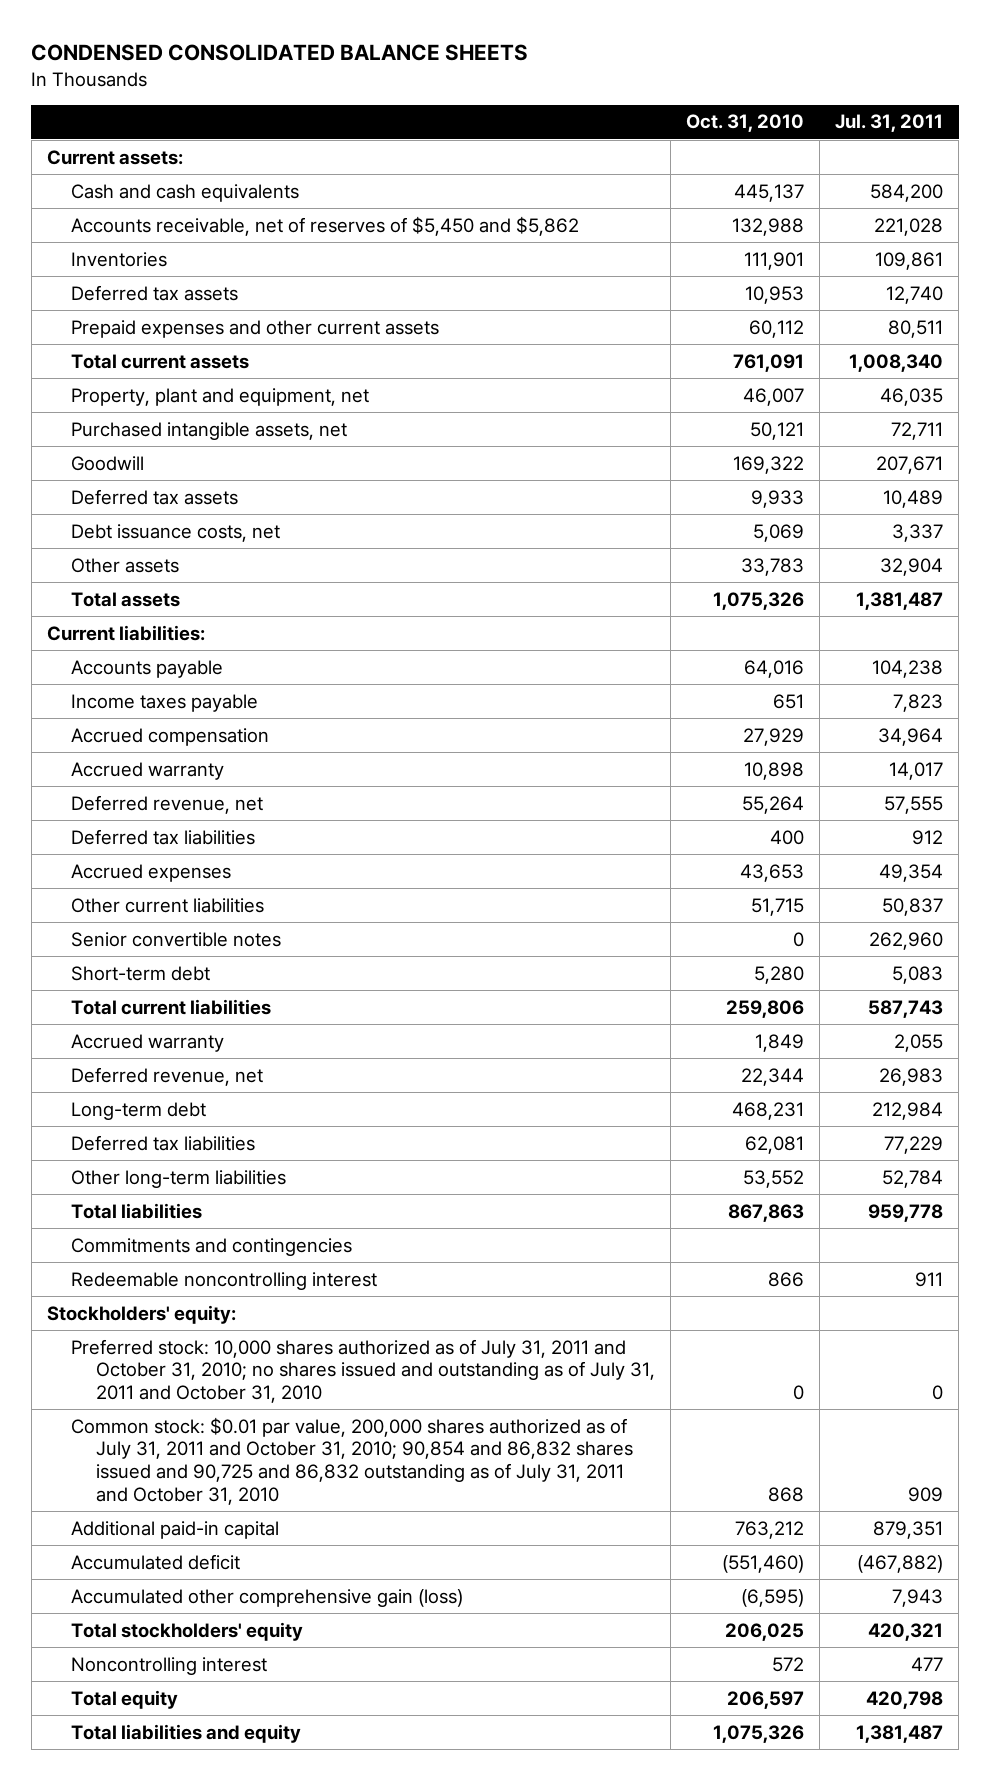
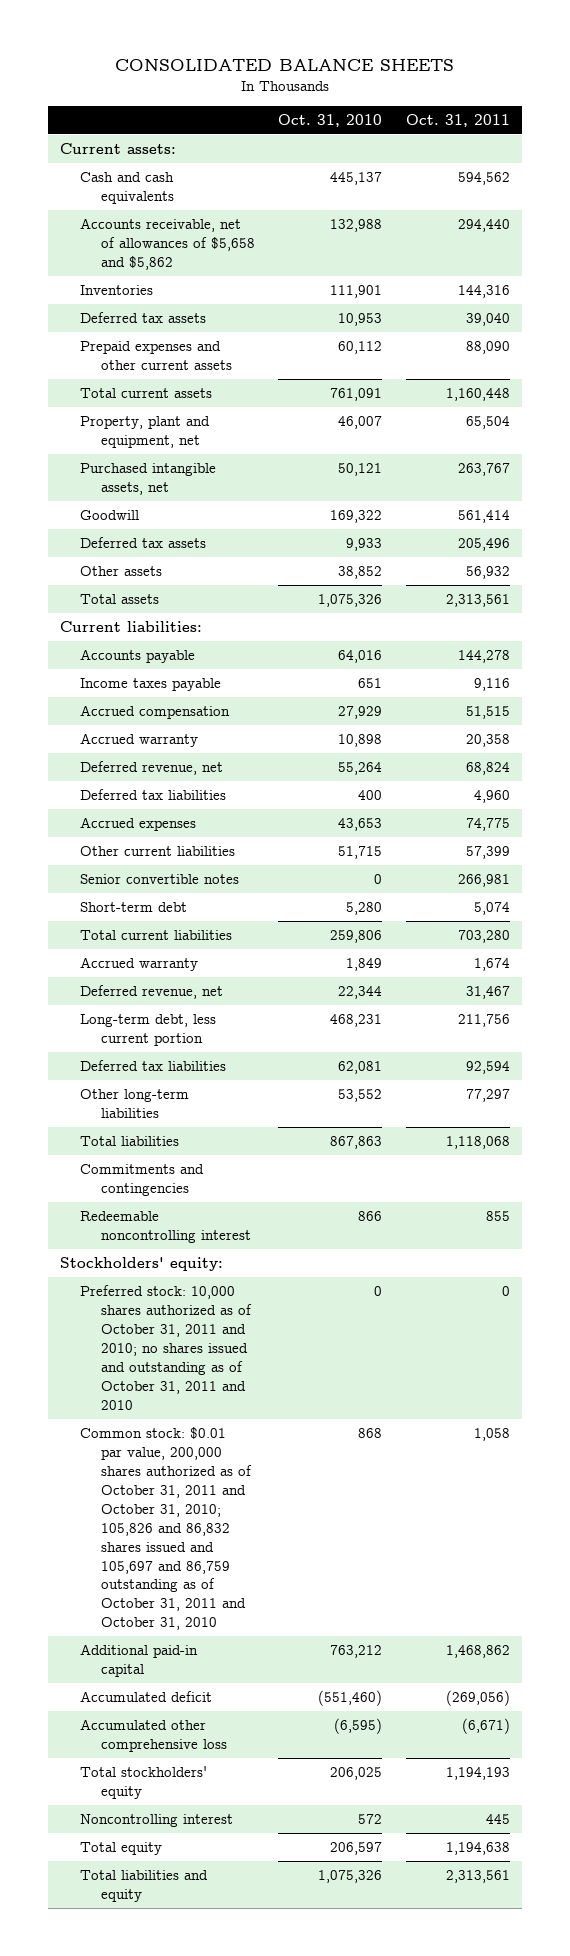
[31,44,529,62] CONDENSED CONSOLIDATED BALANCE SHEETS -> [114,58,454,71] CONSOLIDATED BALANCE SHEETS
[835,114,944,133] Jul. 31, 2011 -> none
none -> [405,113,510,127] Oct. 31, 2011
[71,215,580,236] Accounts receivable, net of reserves of $5,450 and $5,862 -> [80,218,255,271] Accounts receivable, net of allowances of $5,658 and $5,862
[71,523,281,542] Debt issuance costs, net -> none
[741,557,805,576] 33,783 -> [338,566,383,580] 38,852
[71,1101,207,1120] Long-term debt -> [80,1014,217,1047] Long-term debt, less current portion
[71,1338,655,1404] Preferred stock: 10,000 shares authorized as of July 31, 2011 and October 31, 2010; no shares issued and outstanding as of July 31, 2011 and October 31, 2010 -> [80,1285,252,1410] Preferred stock: 10,000 shares authorized as of October 31, 2011 and 2010; no shares issued and outstanding as of October 31, 2011 and 2010
[71,1416,633,1506] Common stock: $0.01 par value, 200,000 shares authorized as of July 31, 2011 and October 31, 2010; 90,854 and 86,832 shares issued and 90,725 and 86,832 outstanding as of July 31, 2011 and October 31, 2010 -> [80,1427,252,1631] Common stock: $0.01 par value, 200,000 shares authorized as of October 31, 2011 and October 31, 2010; 105,826 and 86,832 shares issued and 105,697 and 86,759 outstanding as of October 31, 2011 and October 31, 2010
[71,1588,464,1607] Accumulated other comprehensive gain (loss) -> [80,1719,227,1753] Accumulated other comprehensive loss

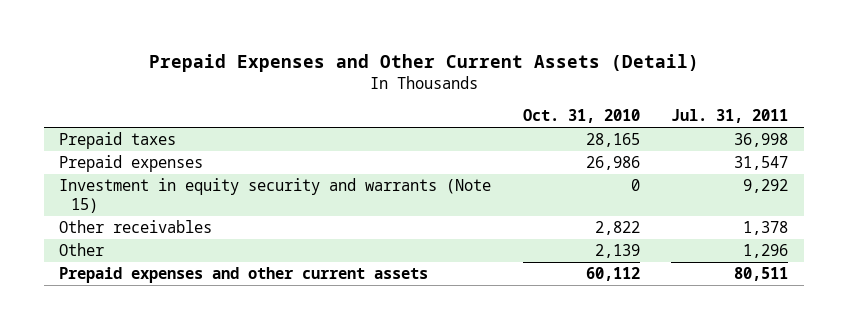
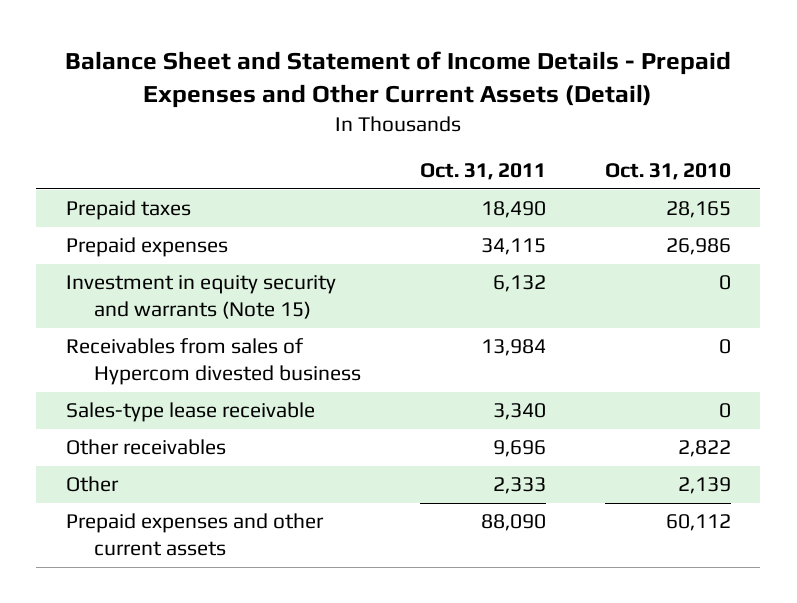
[148,53,699,72] Prepaid Expenses and Other Current Assets (Detail) -> [65,51,732,109] Balance Sheet and Statement of Income Details - Prepaid Expenses and Other Current Assets (Detail)
[670,109,788,124] Jul. 31, 2011 -> none
none -> [420,163,547,181] Oct. 31, 2011
none -> [65,338,362,385] Receivables from sales of Hypercom divested business
none -> [65,402,315,423] Sales-type lease receivable

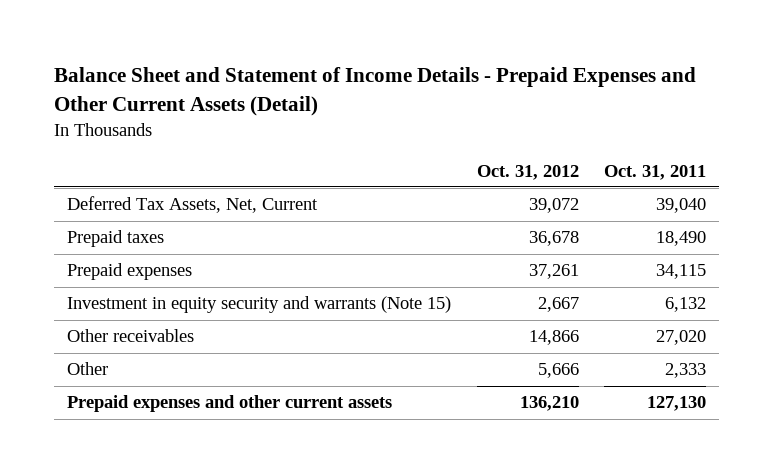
[604,163,731,181] Oct. 31, 2010 -> none
none -> [476,164,579,180] Oct. 31, 2012
none -> [66,196,318,214] Deferred Tax Assets, Net, Current
[65,338,362,385] Receivables from sales of Hypercom divested business -> none
[65,402,315,423] Sales-type lease receivable -> none
[493,440,547,458] 9,696 -> [656,330,707,346] 27,020
[481,514,547,532] 88,090 -> [647,396,707,412] 127,130

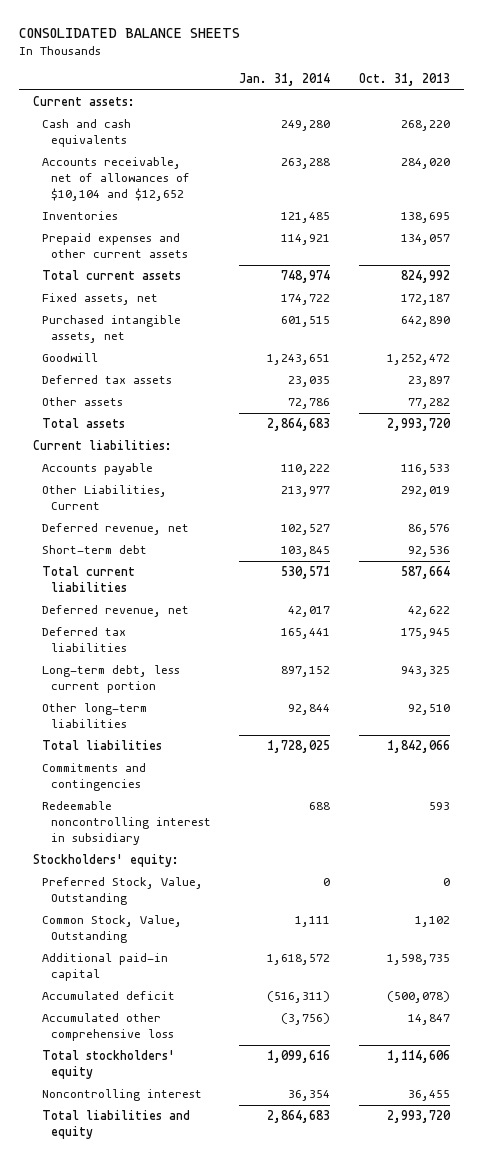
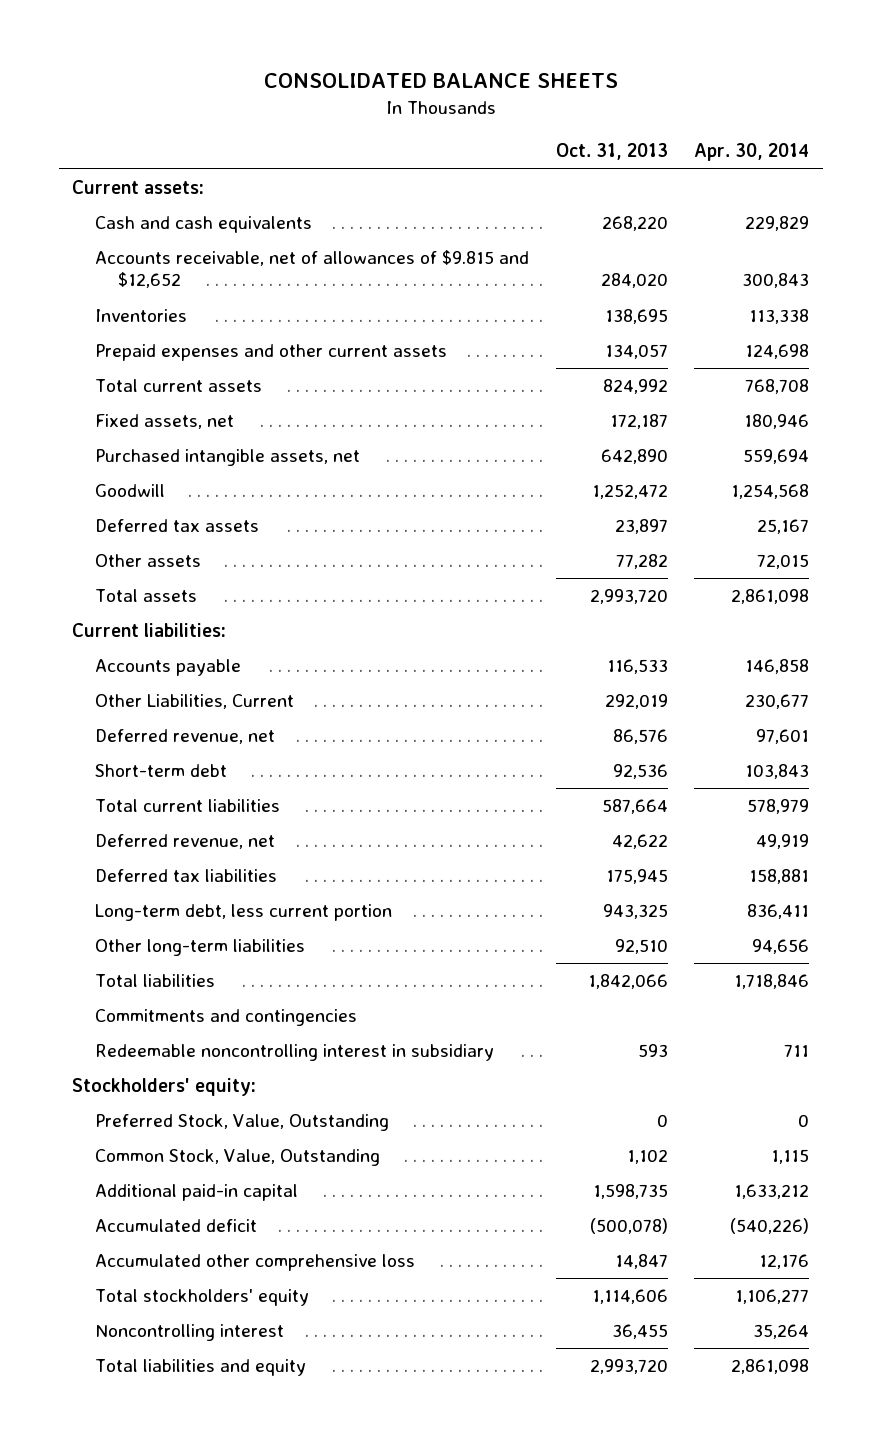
[239,72,331,86] Jan. 31, 2014 -> none
none -> [694,143,810,162] Apr. 30, 2014
[42,157,191,201] Accounts receivable, net of allowances of $10,104 and $12,652 -> [95,250,530,289] Accounts receivable, net of allowances of $9.815 and $12,652

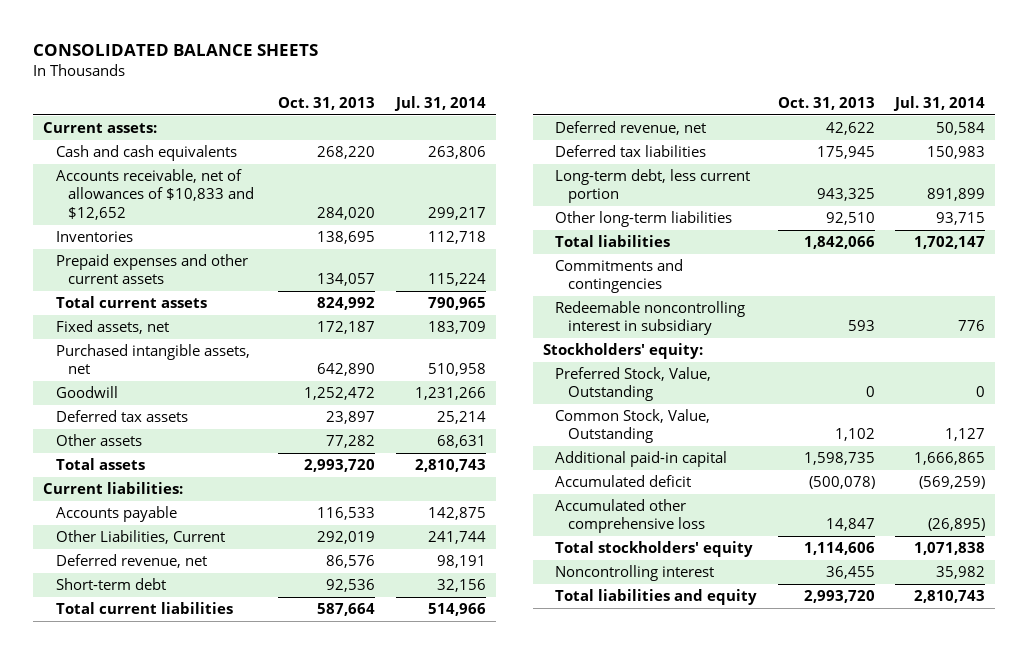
[694,143,810,162] Apr. 30, 2014 -> none
none -> [393,95,486,111] Jul. 31, 2014
[95,250,530,289] Accounts receivable, net of allowances of $9.815 and $12,652 -> [55,169,255,220] Accounts receivable, net of allowances of $10,833 and $12,652

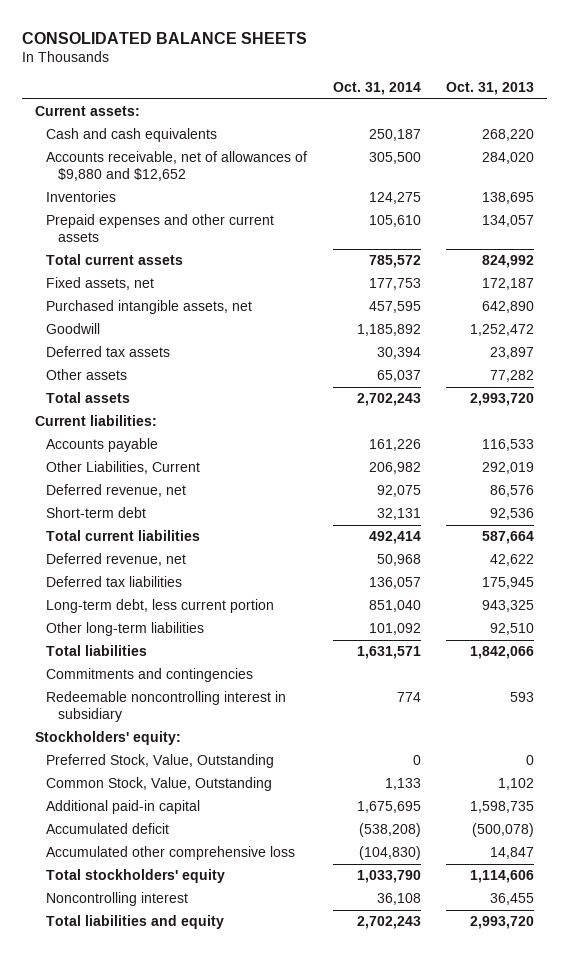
[393,95,486,111] Jul. 31, 2014 -> none
none -> [332,82,421,96] Oct. 31, 2014
[55,169,255,220] Accounts receivable, net of allowances of $10,833 and $12,652 -> [46,151,308,182] Accounts receivable, net of allowances of $9,880 and $12,652

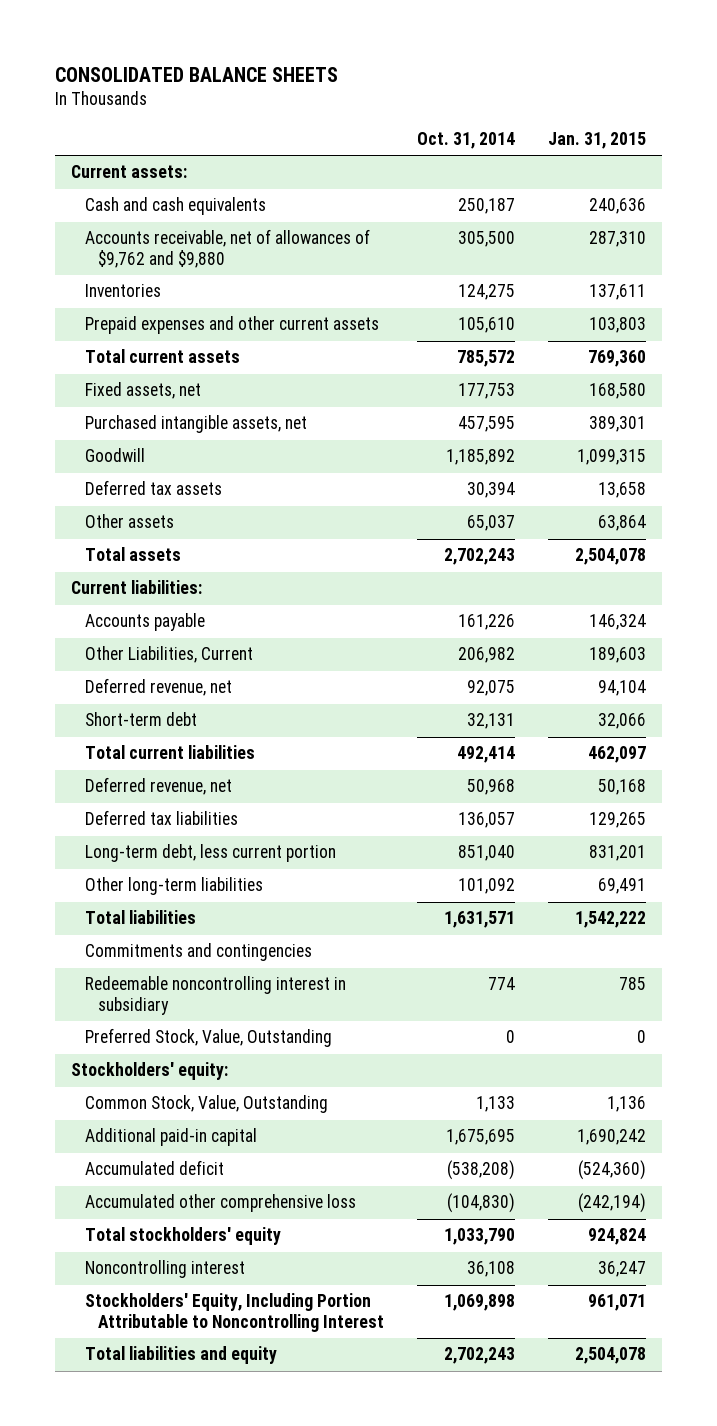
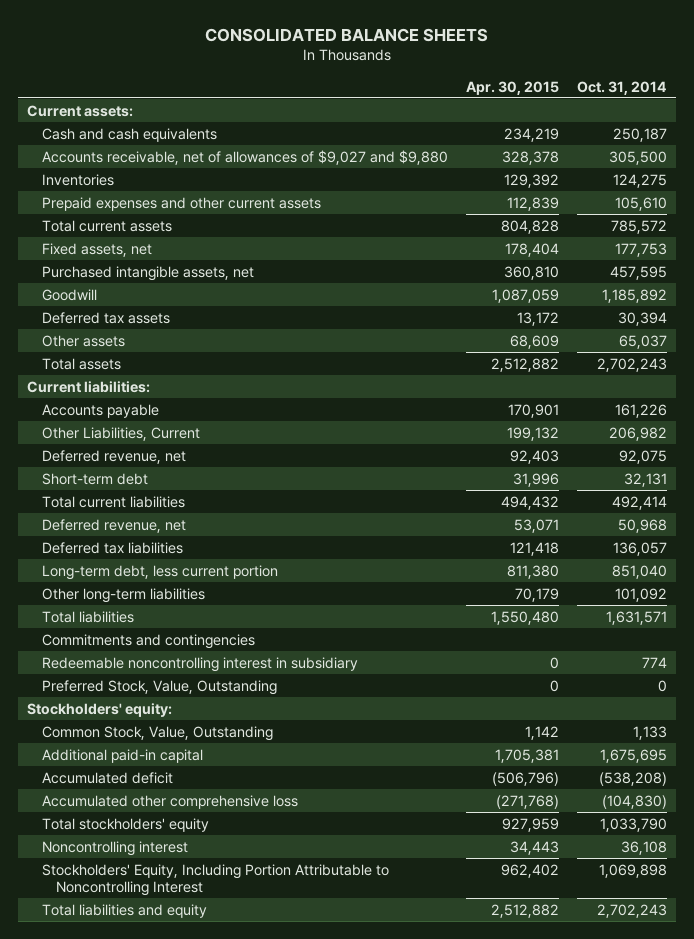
[547,132,646,150] Jan. 31, 2015 -> none
none -> [465,80,559,95] Apr. 30, 2015
[84,229,370,269] Accounts receivable, net of allowances of $9,762 and $9,880 -> [41,149,448,165] Accounts receivable, net of allowances of $9,027 and $9,880

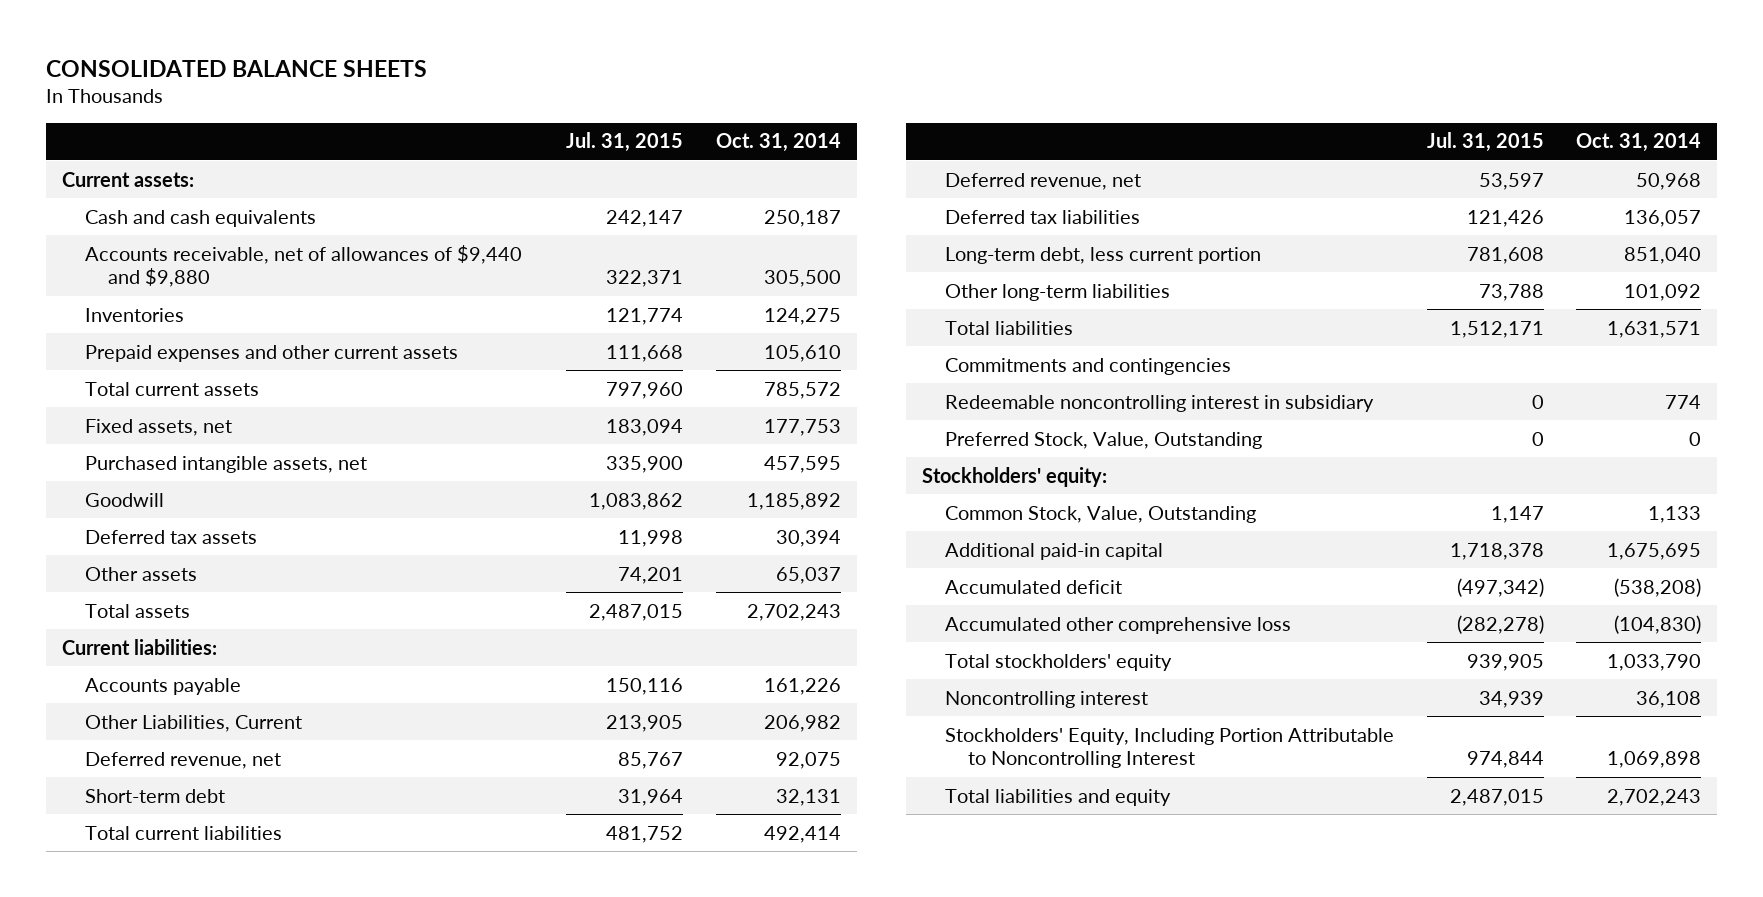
[465,80,559,95] Apr. 30, 2015 -> none
none -> [566,132,684,153] Jul. 31, 2015
[41,149,448,165] Accounts receivable, net of allowances of $9,027 and $9,880 -> [84,244,522,288] Accounts receivable, net of allowances of $9,440 and $9,880

